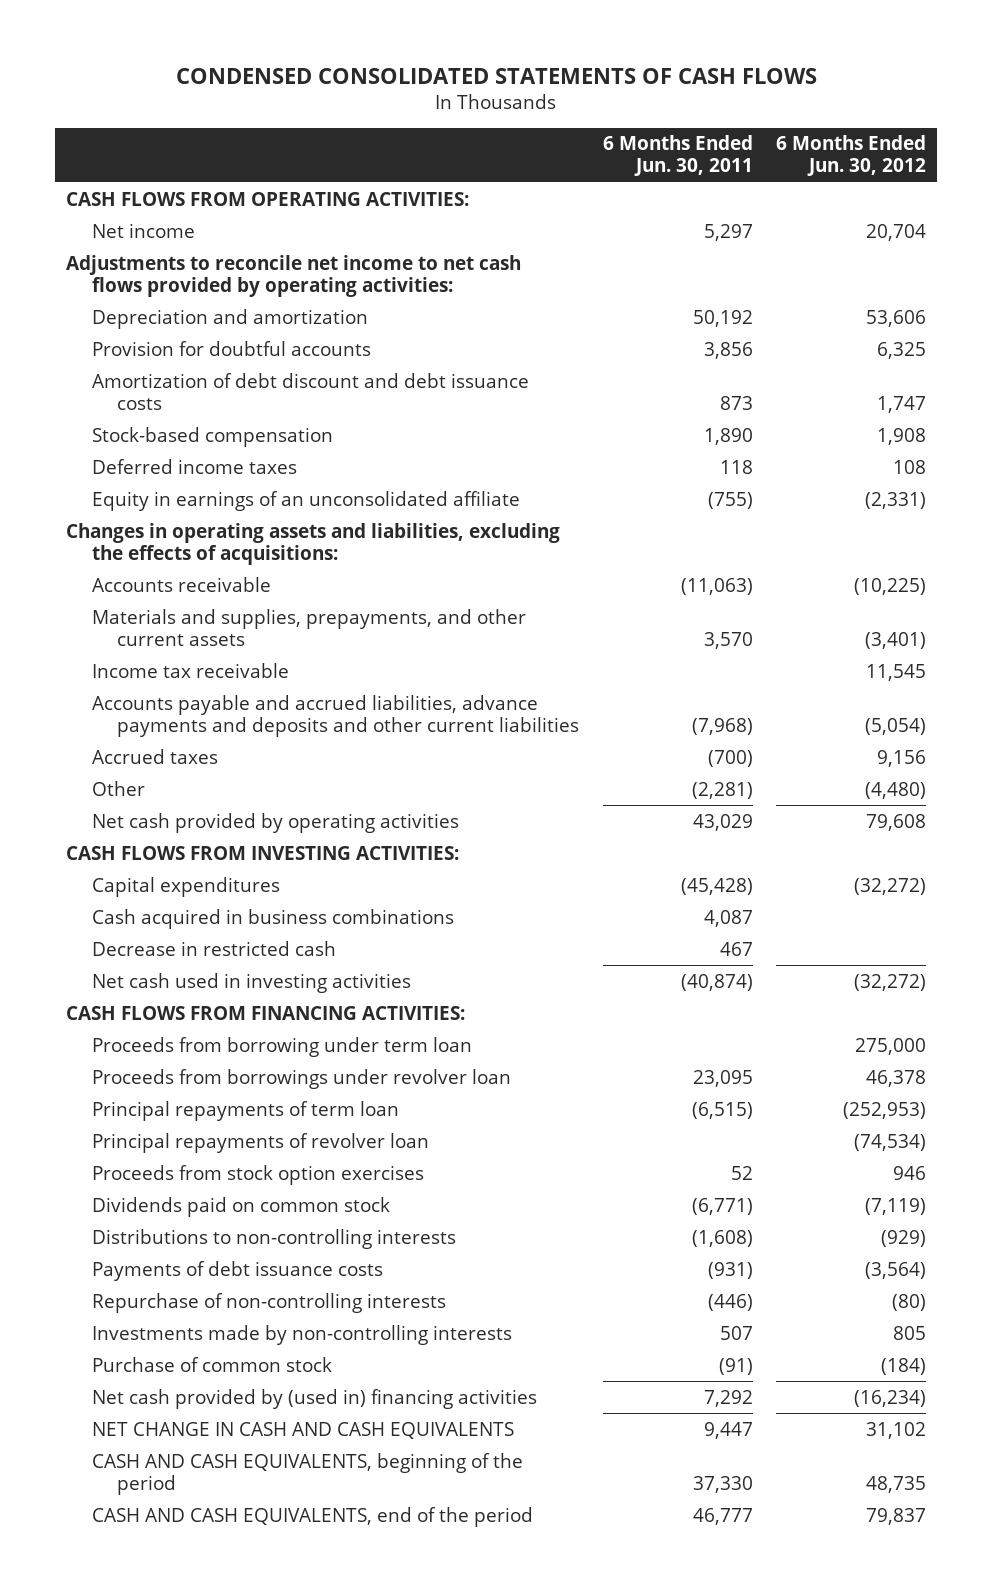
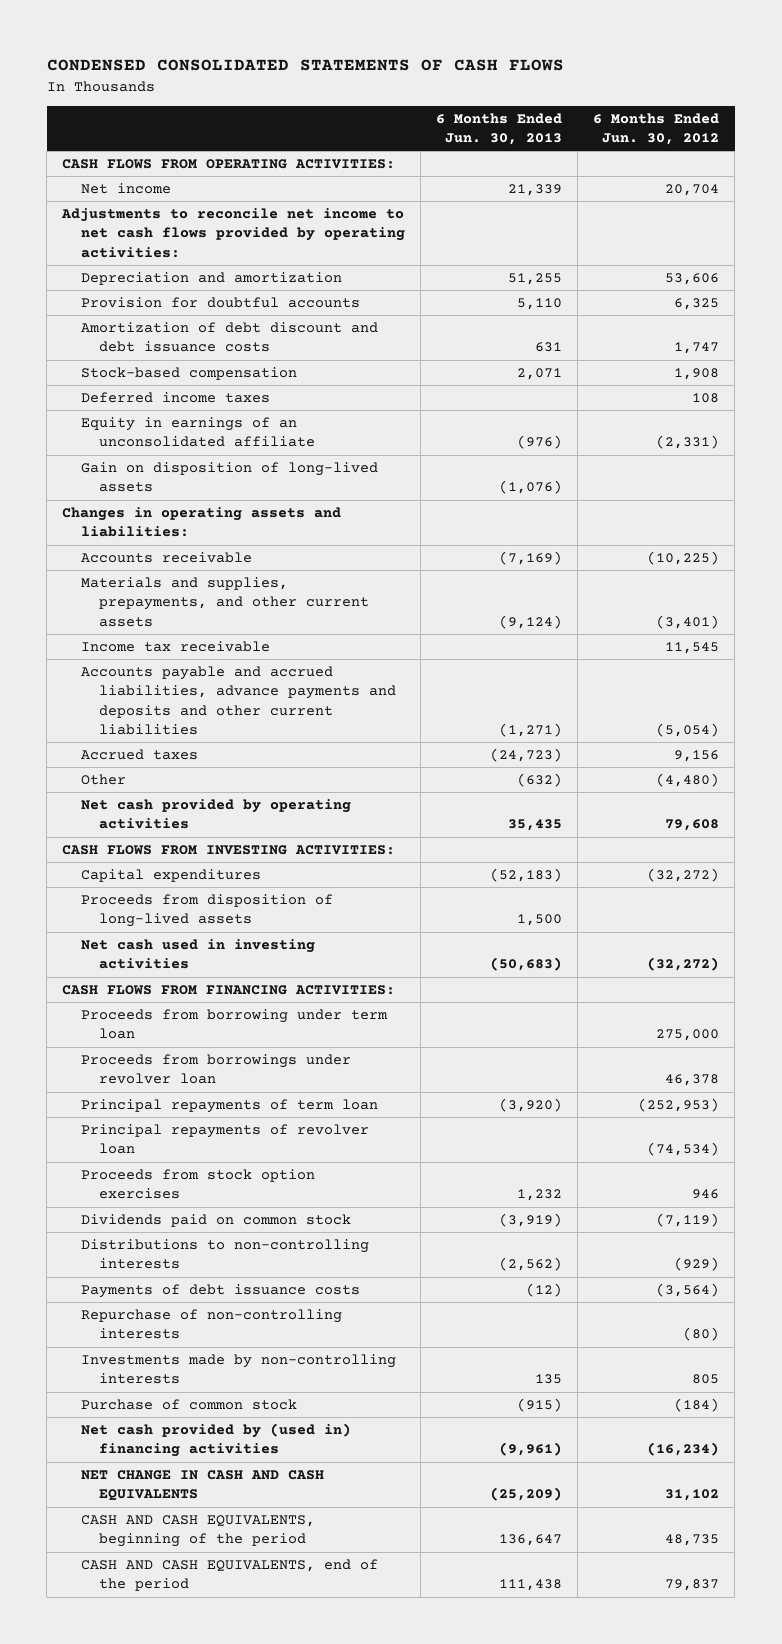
[602,135,753,177] 6 Months Ended Jun. 30, 2011 -> none
none -> [436,112,563,146] 6 Months Ended Jun. 30, 2013
none -> [80,461,378,493] Gain on disposition of long-lived assets
[66,522,561,565] Changes in operating assets and liabilities, excluding the effects of acquisitions: -> [62,506,342,538] Changes in operating assets and liabilities:
[91,908,454,929] Cash acquired in business combinations -> none
[91,940,336,956] Decrease in restricted cash -> none
none -> [80,893,333,928] Proceeds from disposition of long-lived assets

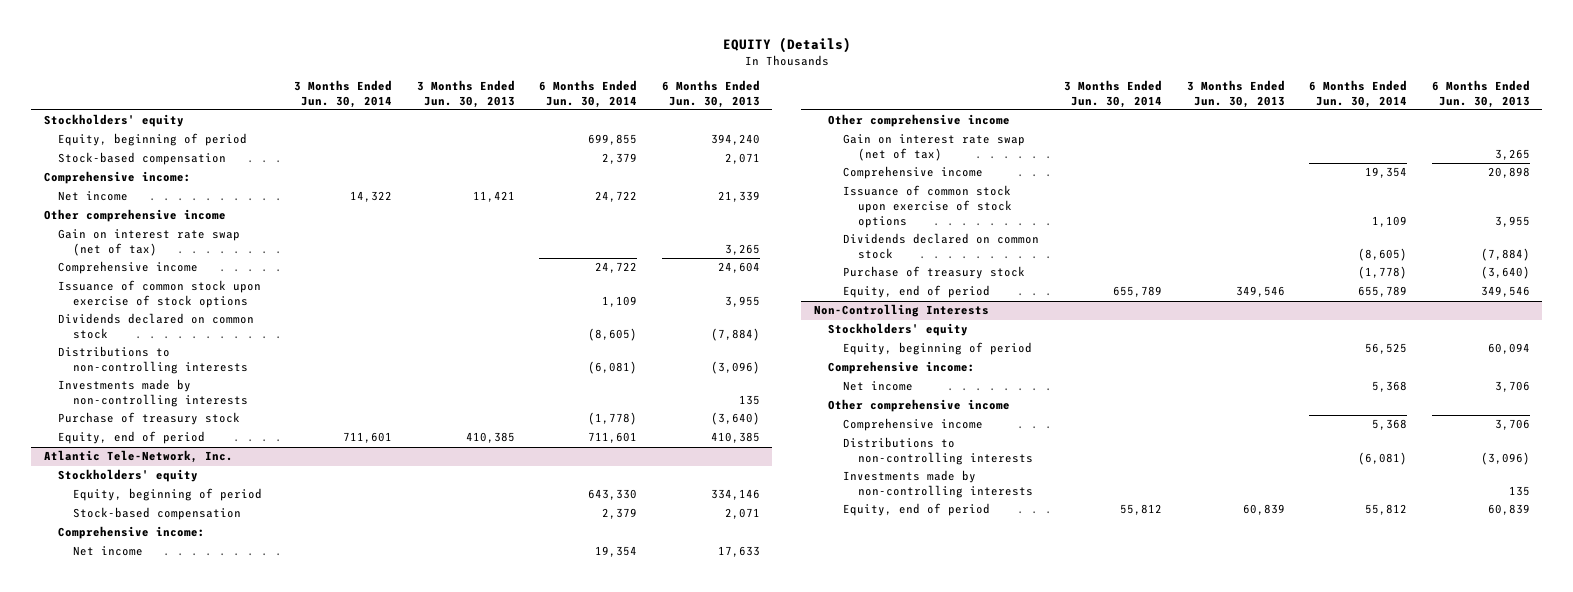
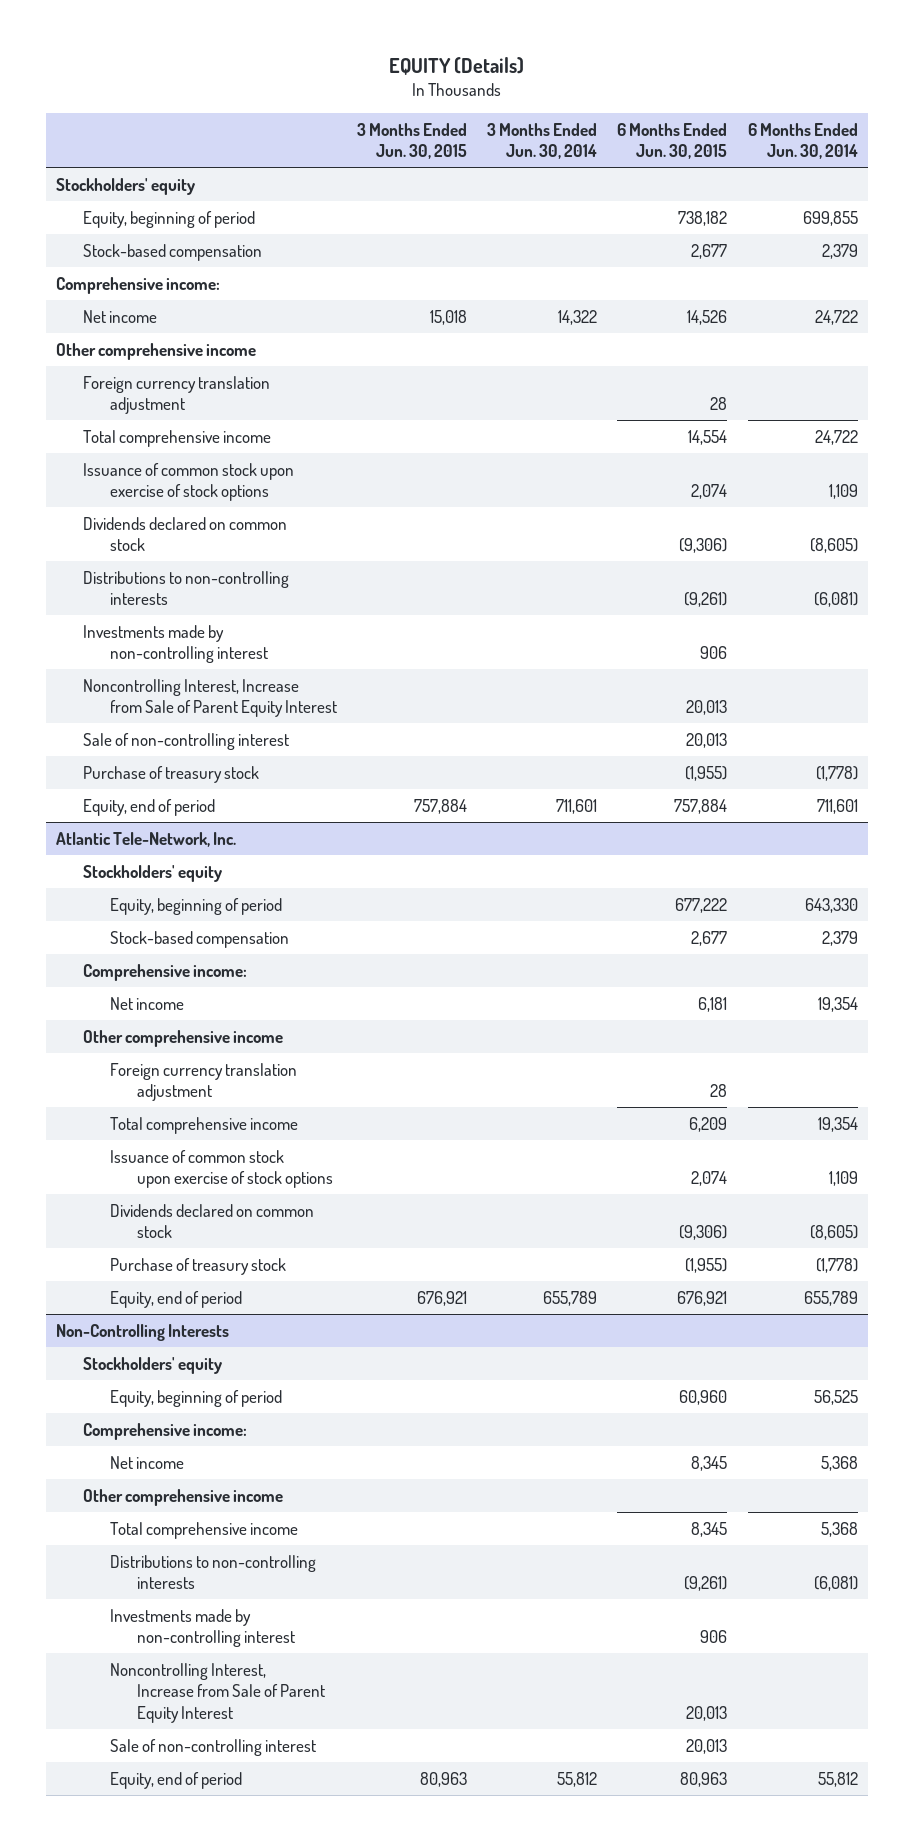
[416,79,515,108] 3 Months Ended Jun. 30, 2013 -> none
[661,79,760,108] 6 Months Ended Jun. 30, 2013 -> none
none -> [357,122,468,160] 3 Months Ended Jun. 30, 2015
none -> [617,122,728,160] 6 Months Ended Jun. 30, 2015
[58,229,241,256] Gain on interest rate swap (net of tax) -> none
none -> [83,375,271,415] Foreign currency translation adjustment
[58,261,199,275] Comprehensive income -> [83,429,272,447] Total comprehensive income
[58,379,249,407] Investments made by non-controlling interests -> [83,624,269,664] Investments made by non-controlling interest
none -> [83,678,338,718] Noncontrolling Interest, Increase from Sale of Parent Equity Interest
none -> [83,732,290,750] Sale of non-controlling interest
[843,134,1026,161] Gain on interest rate swap (net of tax) -> none
none -> [110,1062,298,1102] Foreign currency translation adjustment
[843,166,984,180] Comprehensive income -> [110,1116,299,1134] Total comprehensive income
[843,418,984,432] Comprehensive income -> [110,1521,299,1539] Total comprehensive income
[843,470,1034,498] Investments made by non-controlling interests -> [110,1608,296,1648] Investments made by non-controlling interest
none -> [110,1662,326,1723] Noncontrolling Interest, Increase from Sale of Parent Equity Interest
none -> [110,1738,317,1756] Sale of non-controlling interest

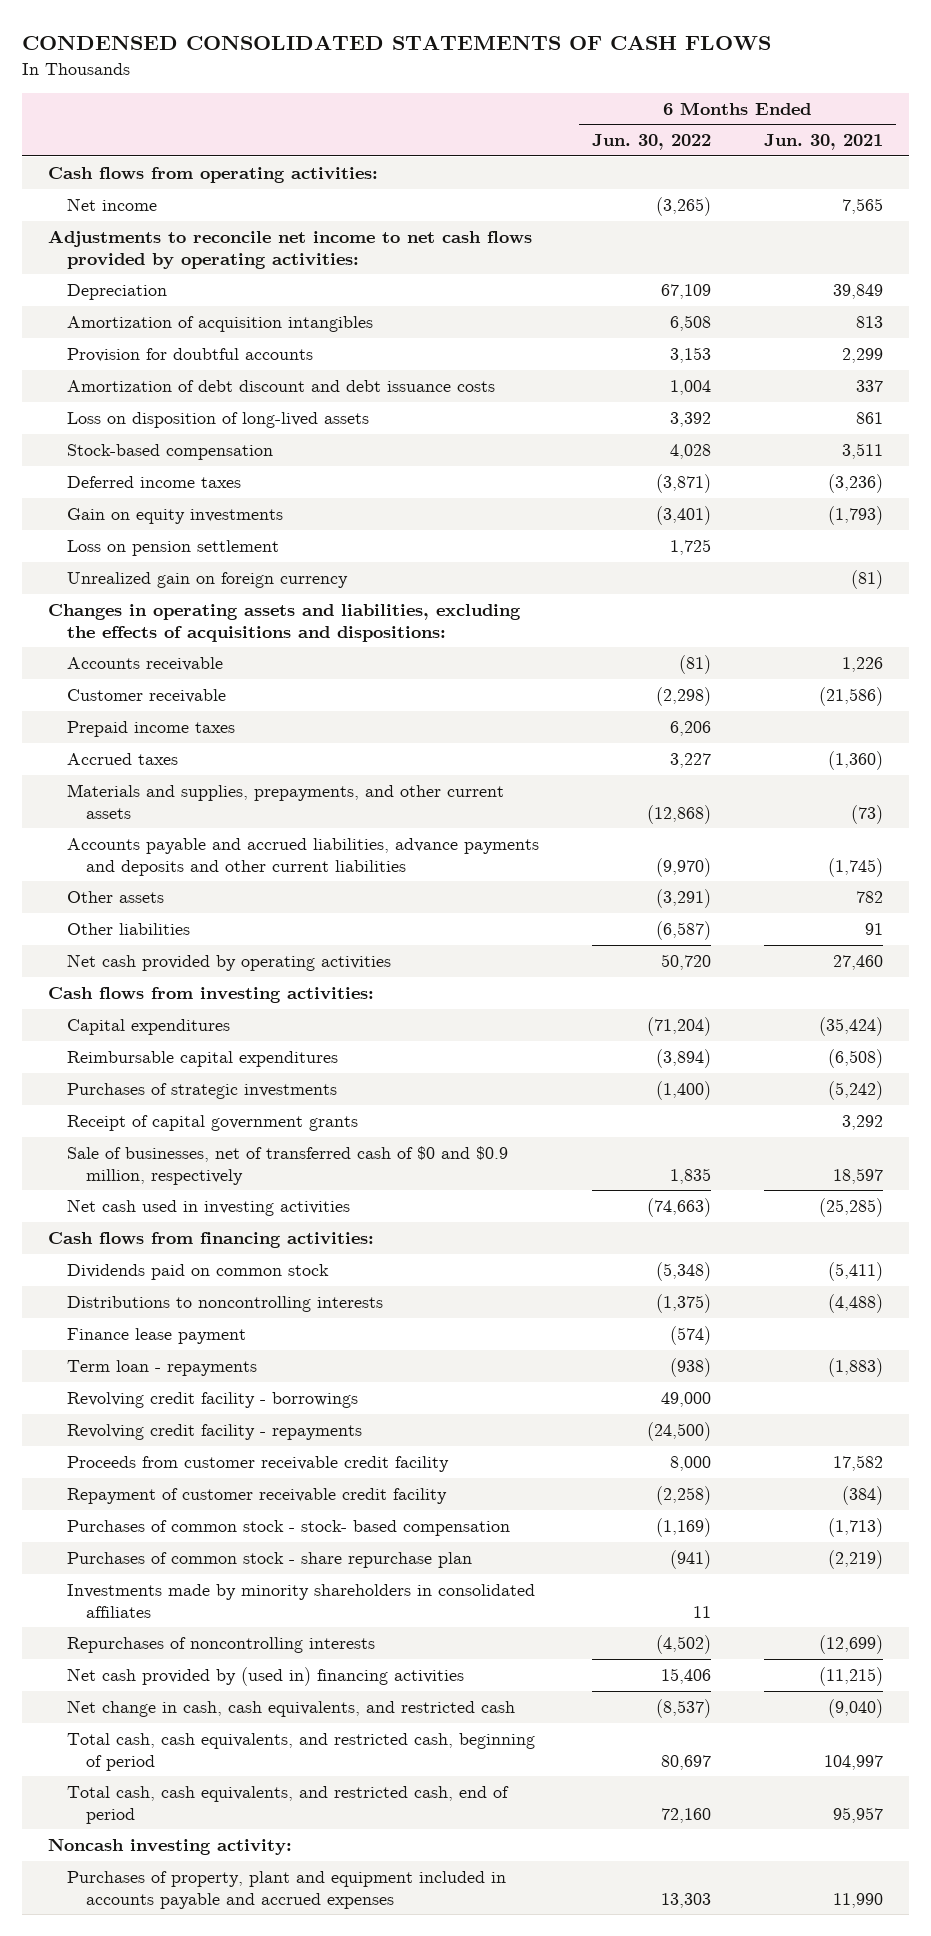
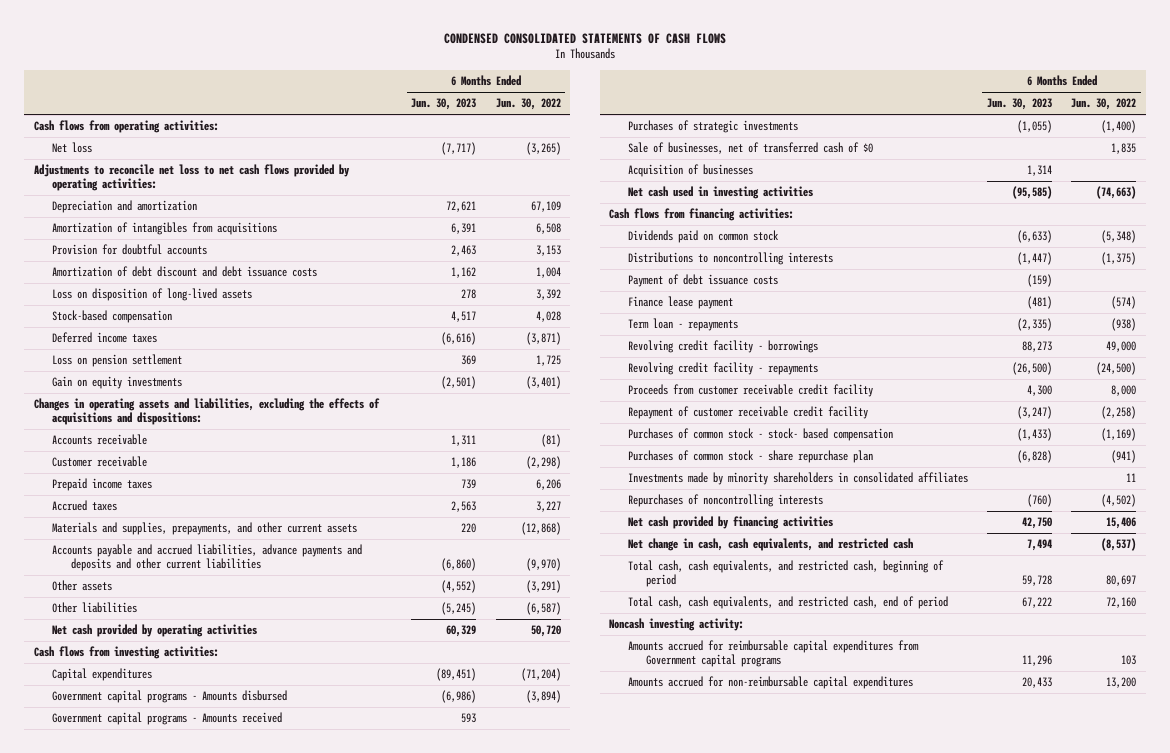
[763,134,883,151] Jun. 30, 2021 -> none
none -> [411,98,477,111] Jun. 30, 2023
[67,198,158,212] Net income -> [52,142,93,154] Net loss
[48,230,533,269] Adjustments to reconcile net income to net cash flows provided by operating activities: -> [33,164,350,192] Adjustments to reconcile net loss to net cash flows provided by operating activities:
[67,284,168,301] Depreciation -> [52,200,198,214] Depreciation and amortization
[67,316,374,333] Amortization of acquisition intangibles -> [52,222,278,236] Amortization of intangibles from acquisitions
[67,572,349,589] Unrealized gain on foreign currency -> none
[67,508,284,525] Gain on equity investments -> [52,376,183,390] Gain on equity investments
[67,1051,339,1068] Reimbursable capital expenditures -> [52,690,288,704] Government capital programs - Amounts disbursed
none -> [52,712,283,726] Government capital programs - Amounts received
[67,1115,359,1132] Receipt of capital government grants -> none
[67,1146,509,1185] Sale of businesses, net of transferred cash of $0 and $0.9 million, respectively -> [627,142,873,155] Sale of businesses, net of transferred cash of $0
none -> [627,164,753,178] Acquisition of businesses
none -> [627,274,778,288] Payment of debt issuance costs
[67,1667,465,1687] Net cash provided by (used in) financing activities -> [627,516,833,530] Net cash provided by financing activities
[67,1871,507,1909] Purchases of property, plant and equipment included in accounts payable and accrued expenses -> none
none -> [627,640,919,668] Amounts accrued for reimbursable capital expenditures from Government capital programs
none -> [627,676,913,690] Amounts accrued for non-reimbursable capital expenditures

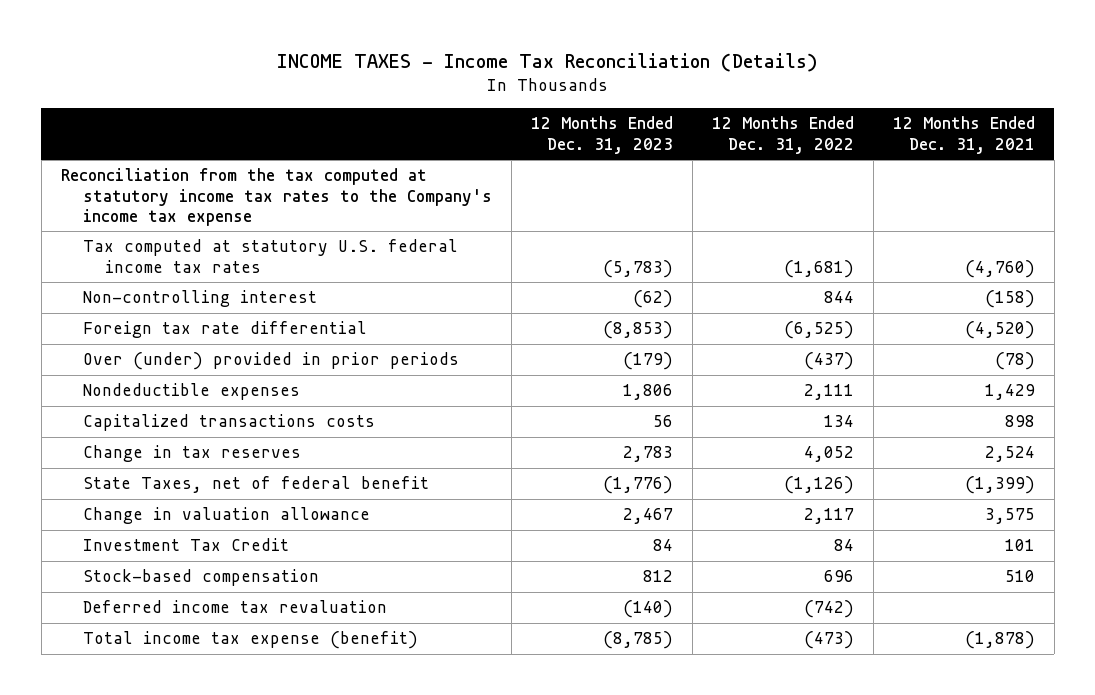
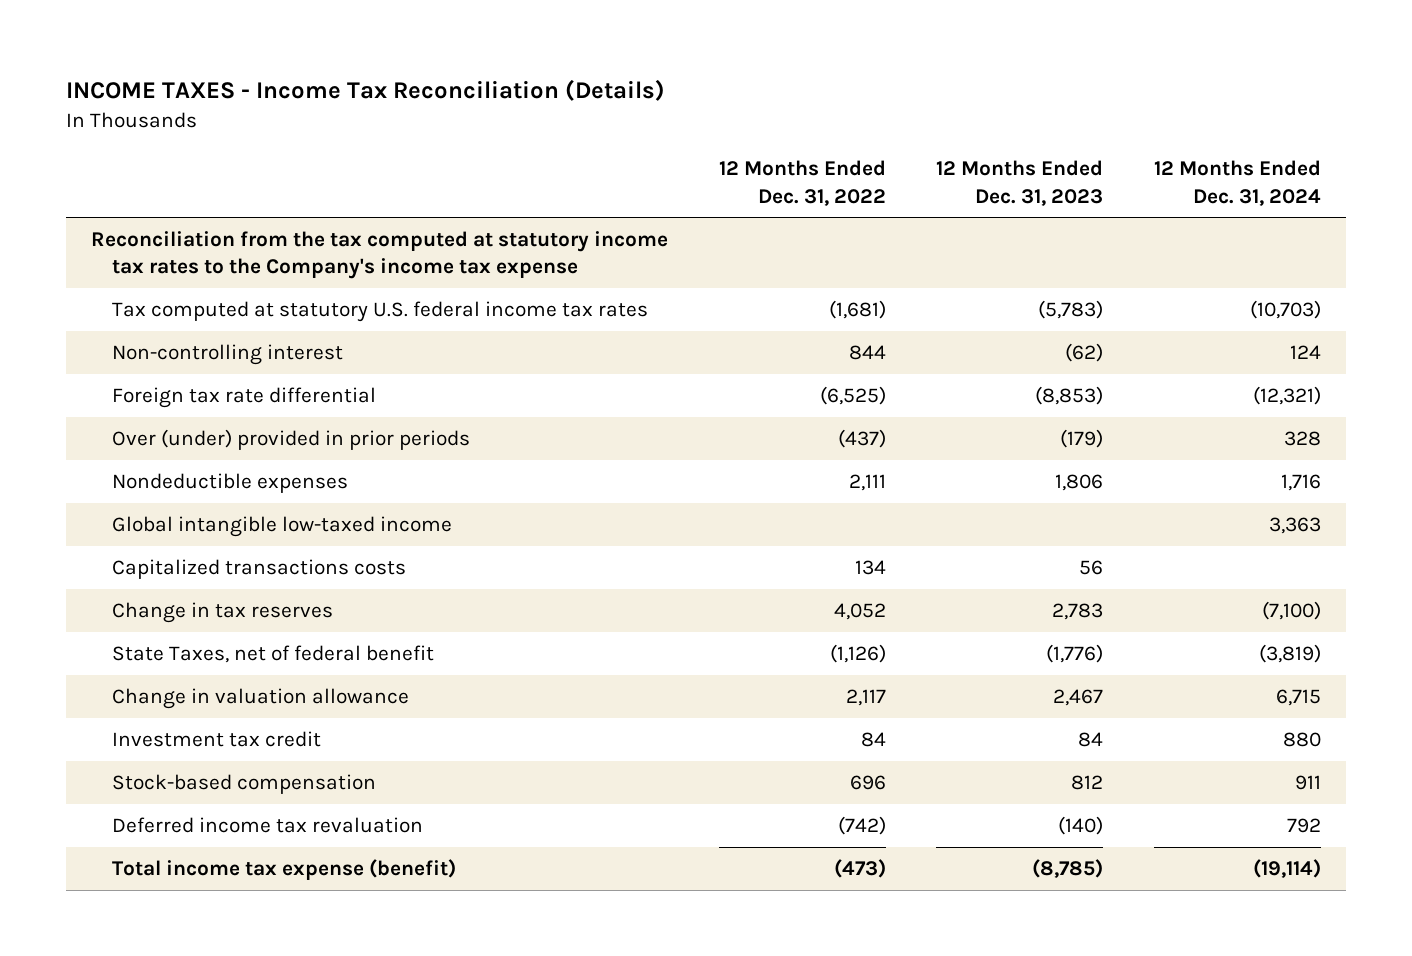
[892,116,1035,154] 12 Months Ended Dec. 31, 2021 -> none
none -> [1154,160,1322,206] 12 Months Ended Dec. 31, 2024
none -> [112,515,453,537] Global intangible low-taxed income
[82,538,289,552] Investment Tax Credit -> [112,730,322,747] Investment tax credit

